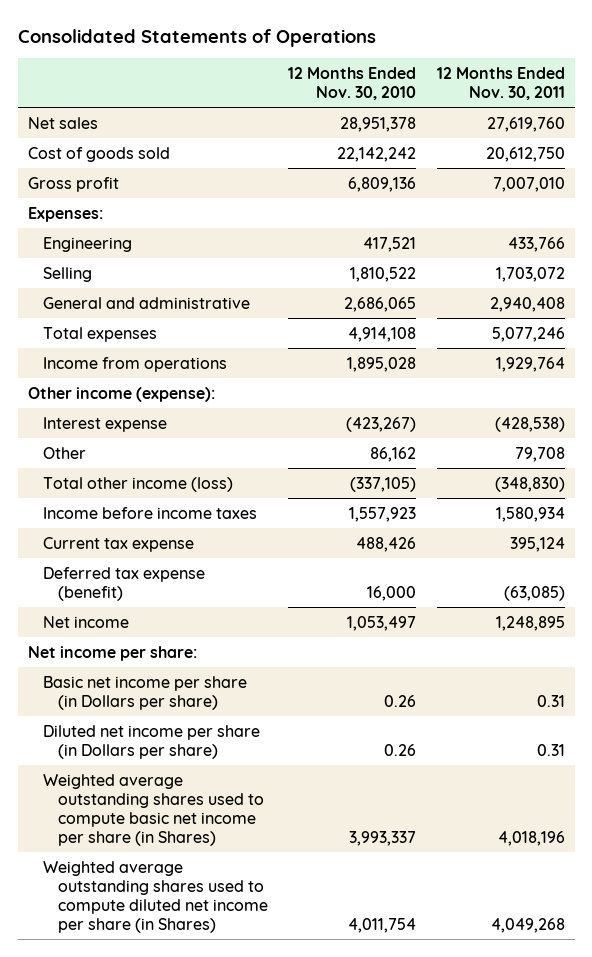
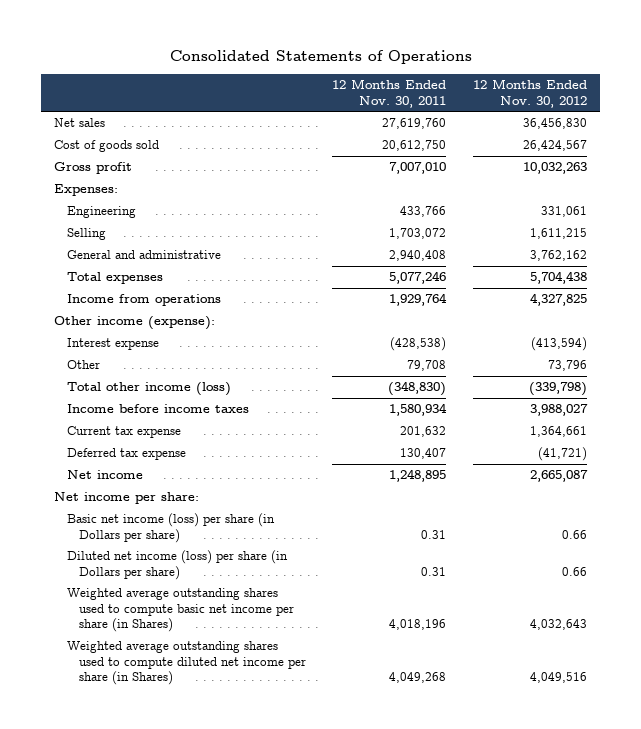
[288,66,417,101] 12 Months Ended Nov. 30, 2010 -> none
none -> [472,79,587,108] 12 Months Ended Nov. 30, 2012
[509,536,565,552] 395,124 -> [400,426,447,438] 201,632
[43,566,206,601] Deferred tax expense (benefit) -> [66,448,186,461] Deferred tax expense
[503,585,565,601] (63,085) -> [400,448,447,460] 130,407
[43,675,248,710] Basic net income per share (in Dollars per share) -> [66,513,275,543] Basic net income (loss) per share (in Dollars per share)
[43,724,261,759] Diluted net income per share (in Dollars per share) -> [66,550,288,580] Diluted net income (loss) per share (in Dollars per share)

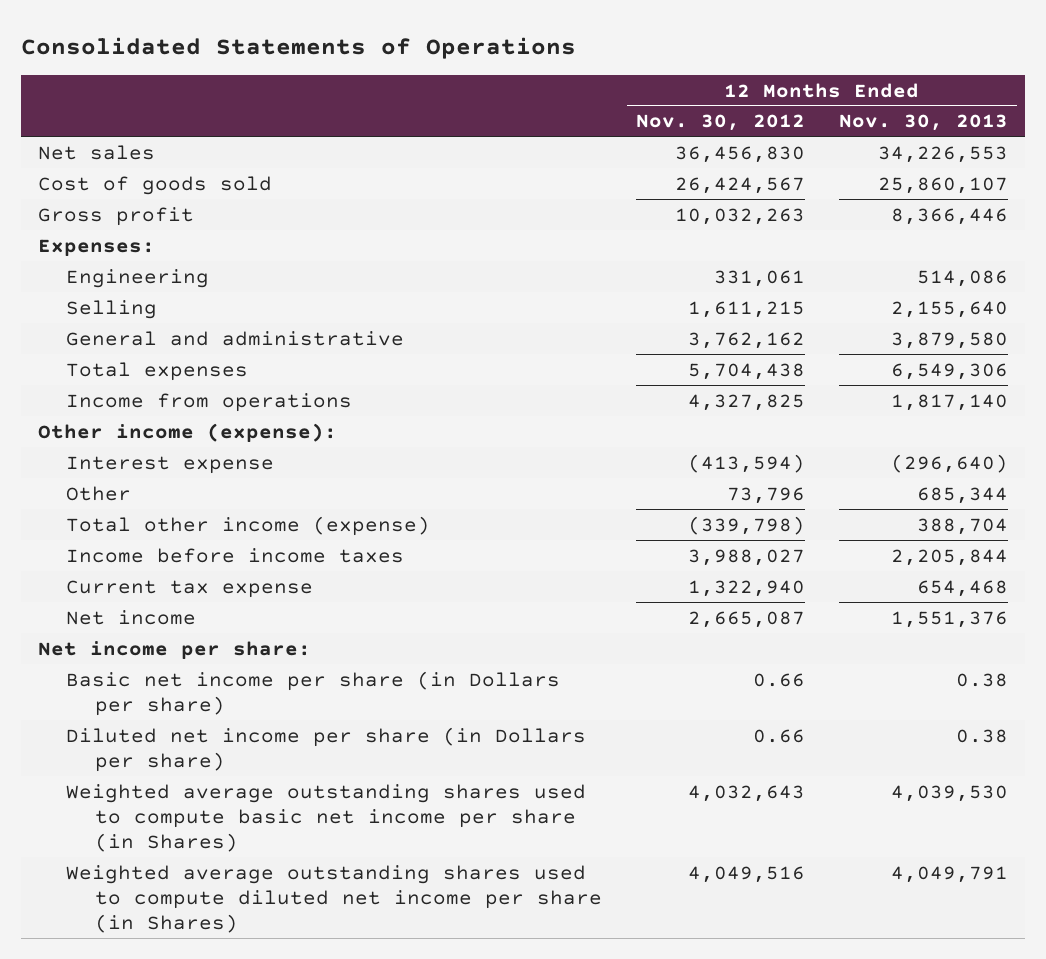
[332,79,447,108] 12 Months Ended Nov. 30, 2011 -> none
none -> [839,114,1009,132] Nov. 30, 2013
[66,382,231,397] Total other income (loss) -> [66,515,431,536] Total other income (expense)
[66,448,186,461] Deferred tax expense -> none
[529,426,587,438] 1,364,661 -> [688,579,806,597] 1,322,940
[66,513,275,543] Basic net income (loss) per share (in Dollars per share) -> [66,670,561,716] Basic net income per share (in Dollars per share)
[66,550,288,580] Diluted net income (loss) per share (in Dollars per share) -> [66,726,587,772] Diluted net income per share (in Dollars per share)

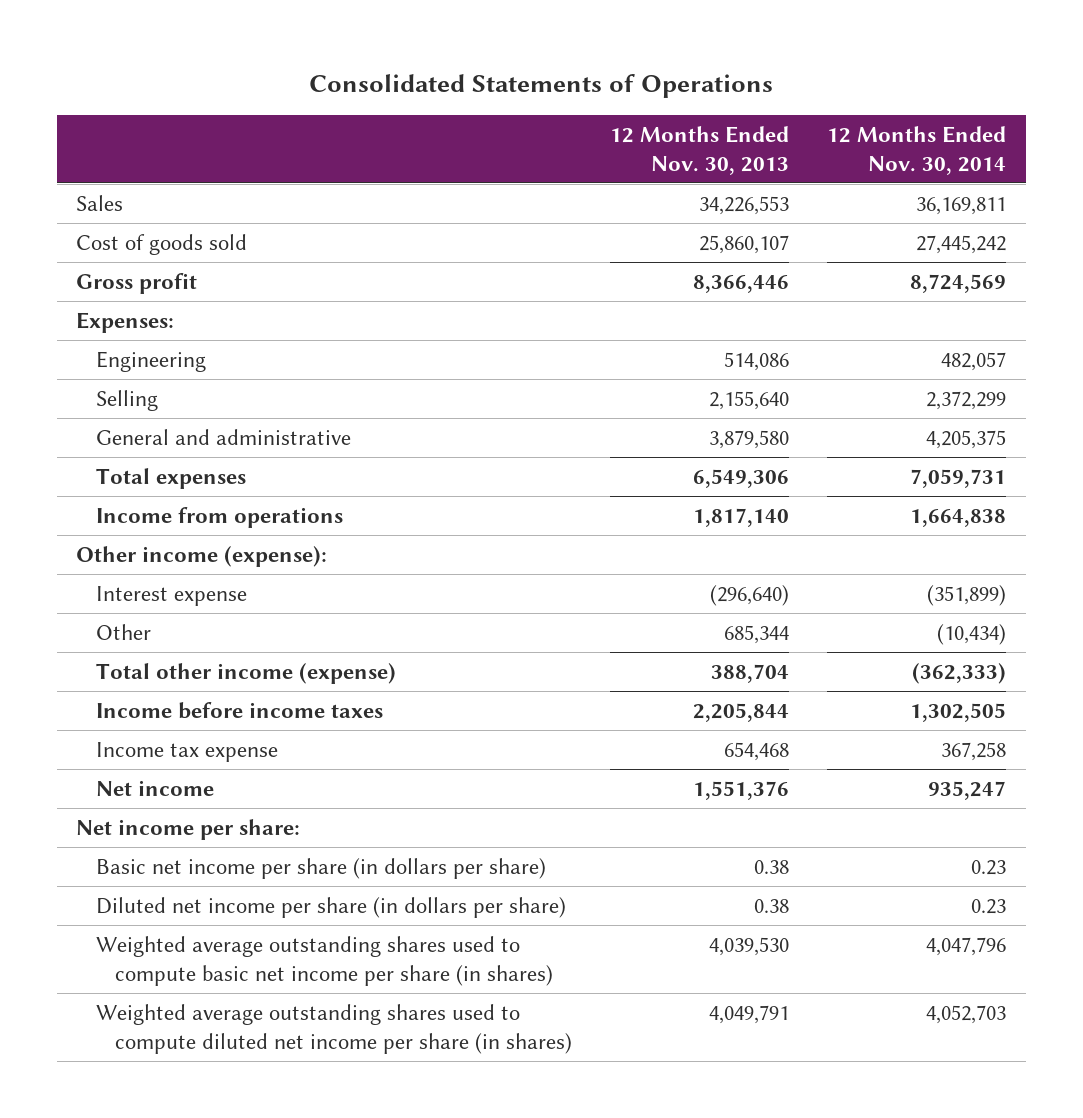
[636,114,806,132] Nov. 30, 2012 -> none
none -> [827,126,1007,175] 12 Months Ended Nov. 30, 2014
[38,144,156,160] Net sales -> [76,195,124,212] Sales
[66,579,314,598] Current tax expense -> [95,742,278,763] Income tax expense
[66,670,561,716] Basic net income per share (in Dollars per share) -> [95,858,546,880] Basic net income per share (in dollars per share)
[66,726,587,772] Diluted net income per share (in Dollars per share) -> [95,897,566,919] Diluted net income per share (in dollars per share)
[66,783,587,853] Weighted average outstanding shares used to compute basic net income per share (in Shares) -> [95,936,553,986] Weighted average outstanding shares used to compute basic net income per share (in shares)
[66,864,602,934] Weighted average outstanding shares used to compute diluted net income per share (in Shares) -> [95,1004,572,1054] Weighted average outstanding shares used to compute diluted net income per share (in shares)

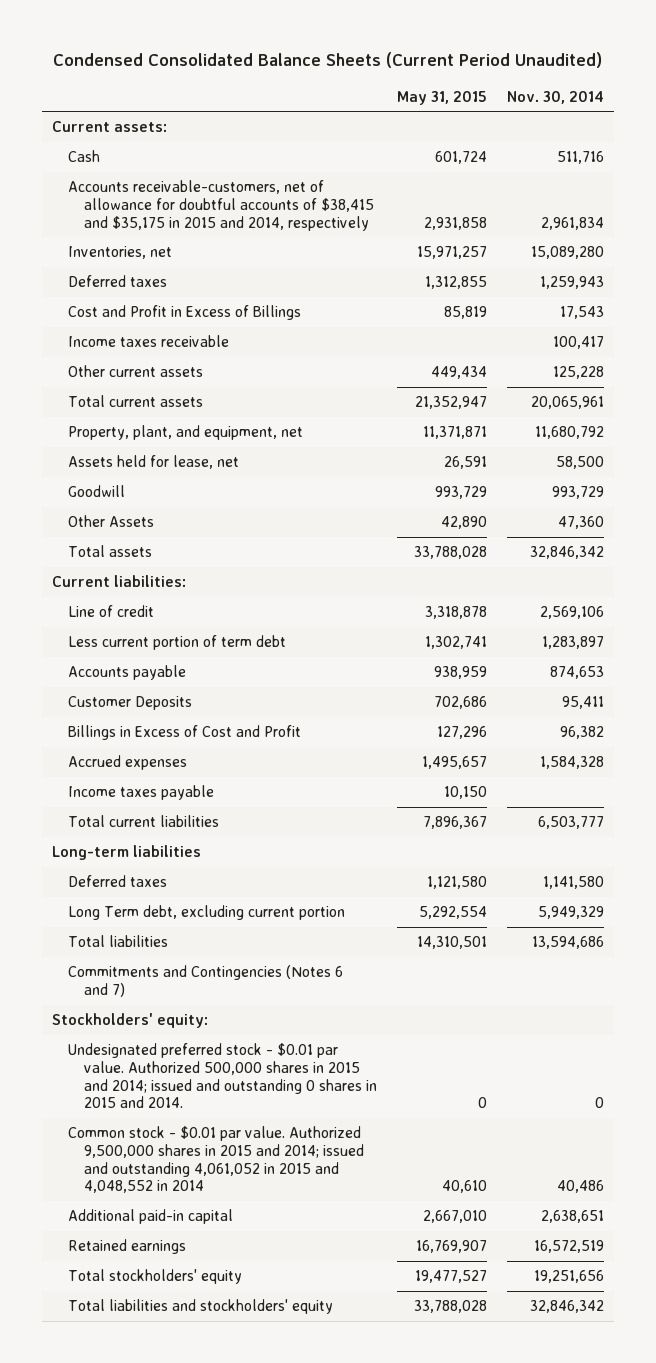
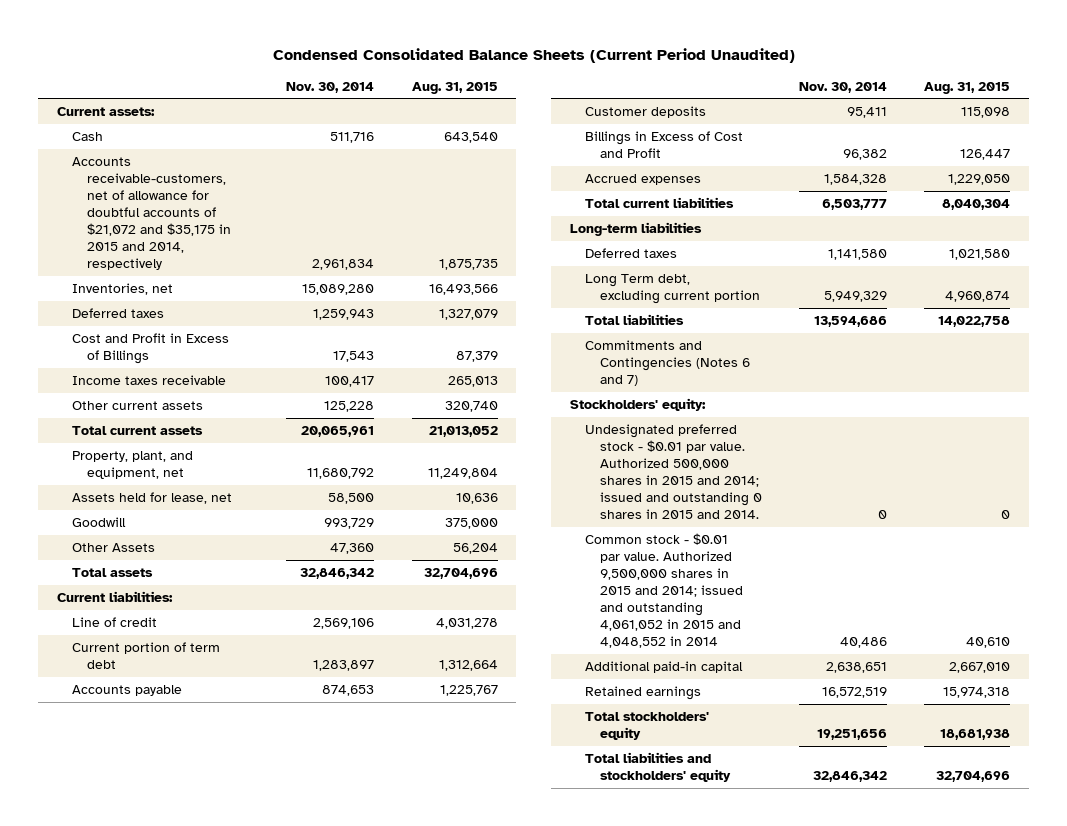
[396,90,487,105] May 31, 2015 -> none
none -> [411,81,498,94] Aug. 31, 2015
[68,180,374,231] Accounts receivable-customers, net of allowance for doubtful accounts of $38,415 and $35,175 in 2015 and 2014, respectively -> [71,157,232,271] Accounts receivable-customers, net of allowance for doubtful accounts of $21,072 and $35,175 in 2015 and 2014, respectively
[68,635,287,651] Less current portion of term debt -> [71,642,220,670] Current portion of term debt
[68,696,193,711] Customer Deposits -> [584,106,706,119] Customer deposits
[68,785,215,801] Income taxes payable -> none

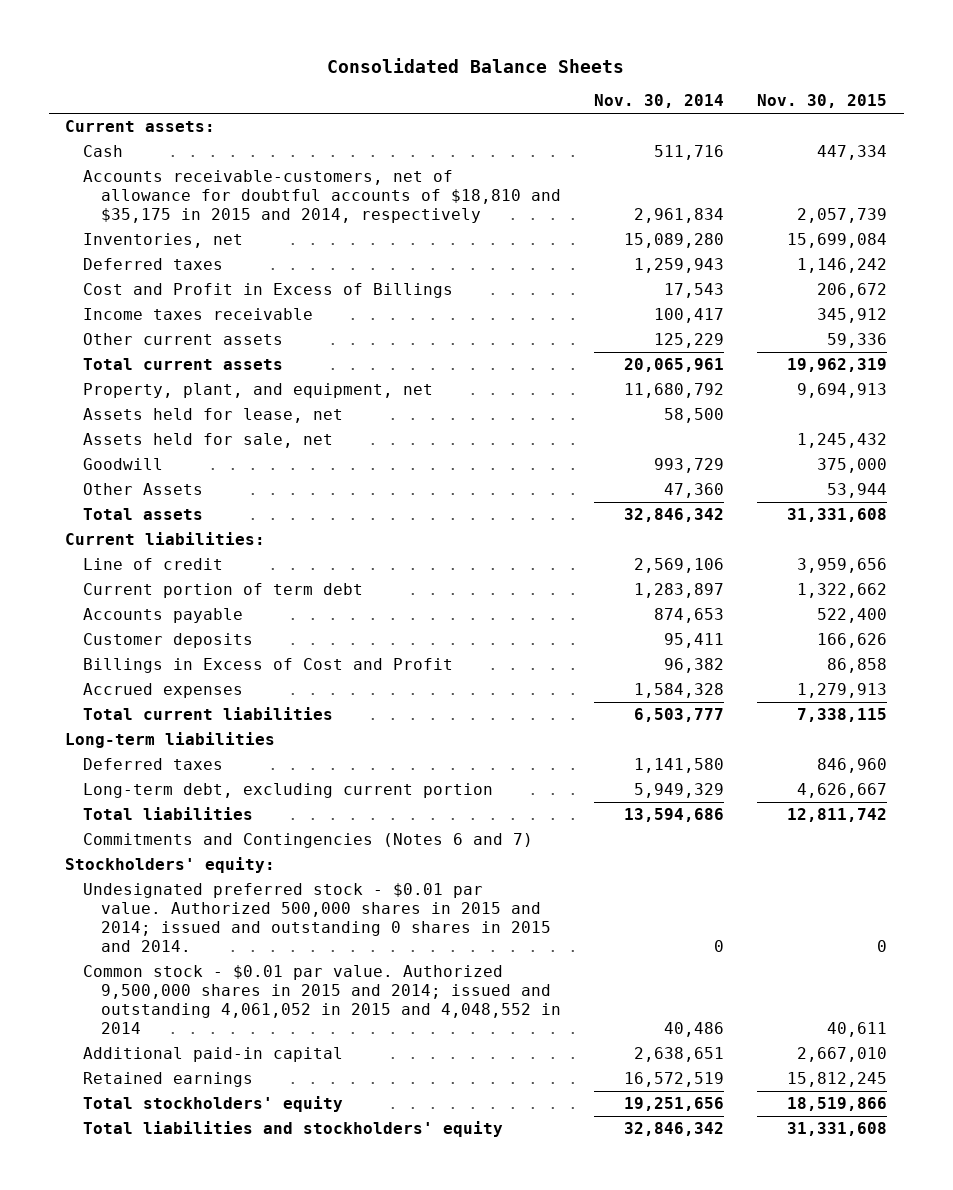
[272,47,795,63] Condensed Consolidated Balance Sheets (Current Period Unaudited) -> [327,57,625,73] Consolidated Balance Sheets
[411,81,498,94] Aug. 31, 2015 -> none
none -> [757,94,888,109] Nov. 30, 2015
[71,157,232,271] Accounts receivable-customers, net of allowance for doubtful accounts of $21,072 and $35,175 in 2015 and 2014, respectively -> [83,170,562,224] Accounts receivable-customers, net of allowance for doubtful accounts of $18,810 and $35,175 in 2015 and 2014, respectively
[324,401,375,413] 125,228 -> [654,333,725,349] 125,229
none -> [83,433,334,449] Assets held for sale, net
[584,274,760,305] Long Term debt, excluding current portion -> [83,783,494,799] Long-term debt, excluding current portion

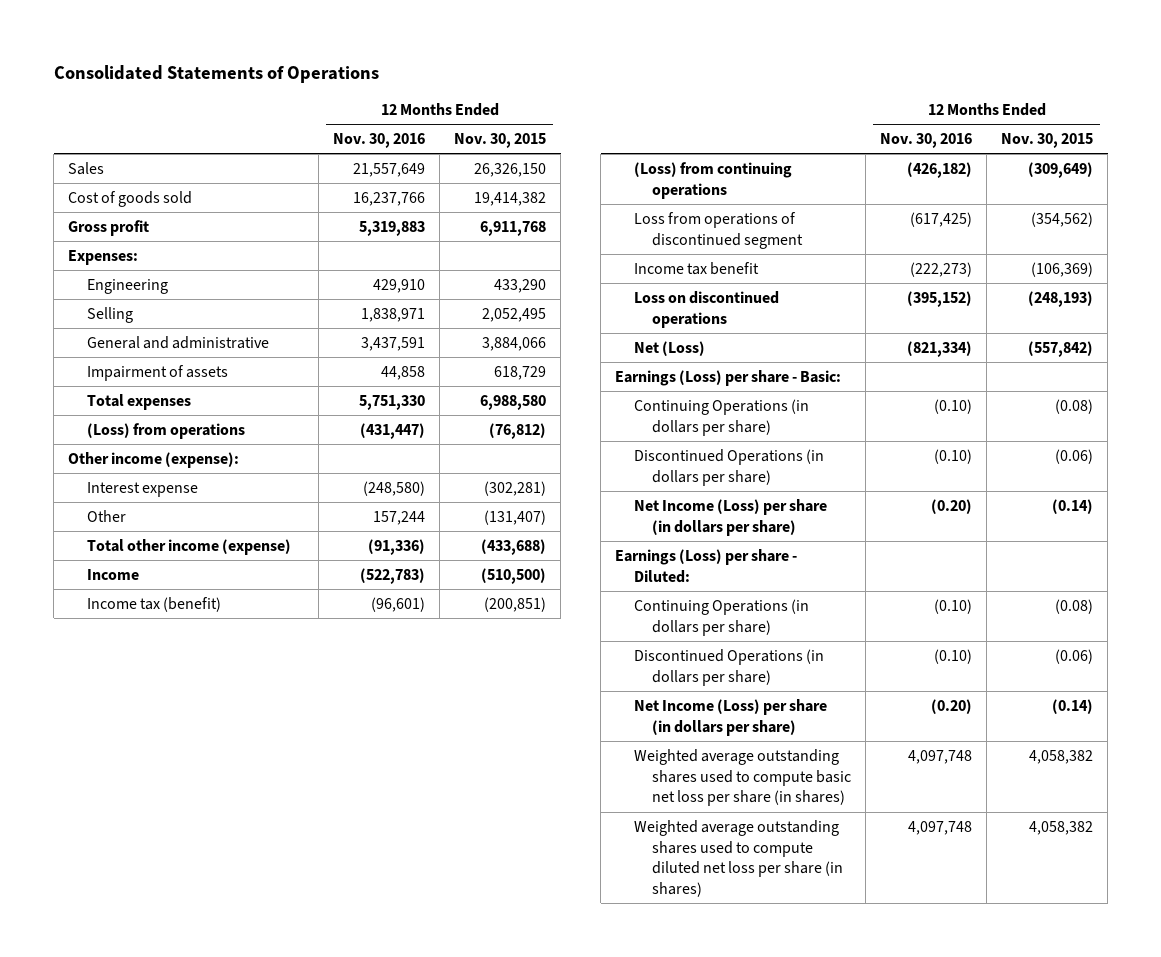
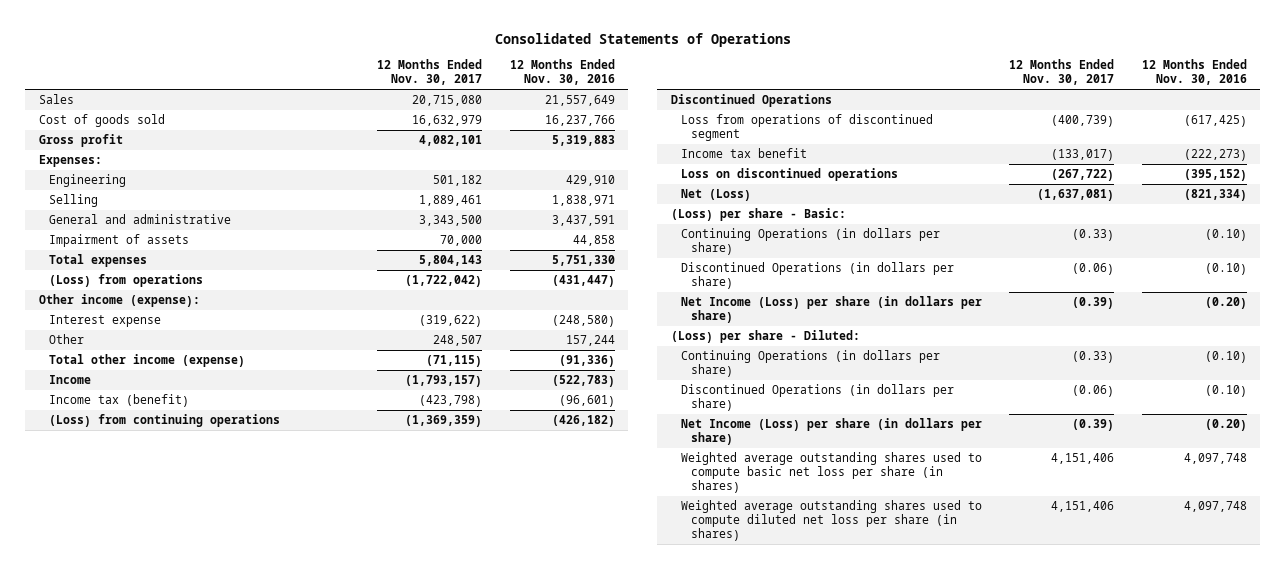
[454,132,547,148] Nov. 30, 2015 -> none
none -> [377,59,483,86] 12 Months Ended Nov. 30, 2017
none -> [671,94,833,108] Discontinued Operations
[615,369,842,386] Earnings (Loss) per share - Basic: -> [671,208,847,222] (Loss) per share - Basic:
[615,548,798,583] Earnings (Loss) per share - Diluted: -> [671,330,861,344] (Loss) per share - Diluted:

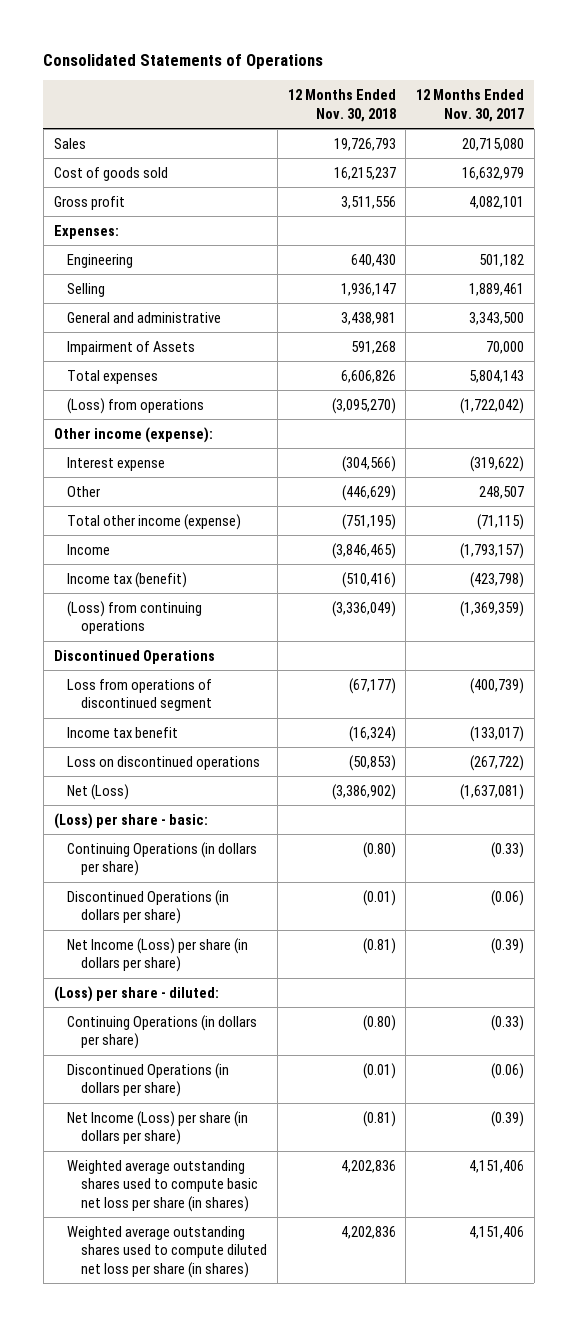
[509,59,615,86] 12 Months Ended Nov. 30, 2016 -> none
none -> [287,89,396,122] 12 Months Ended Nov. 30, 2018
[49,234,190,248] Impairment of assets -> [67,340,196,355] Impairment of Assets
[671,208,847,222] (Loss) per share - Basic: -> [53,812,208,829] (Loss) per share - basic:
[671,330,861,344] (Loss) per share - Diluted: -> [53,985,219,1002] (Loss) per share - diluted:

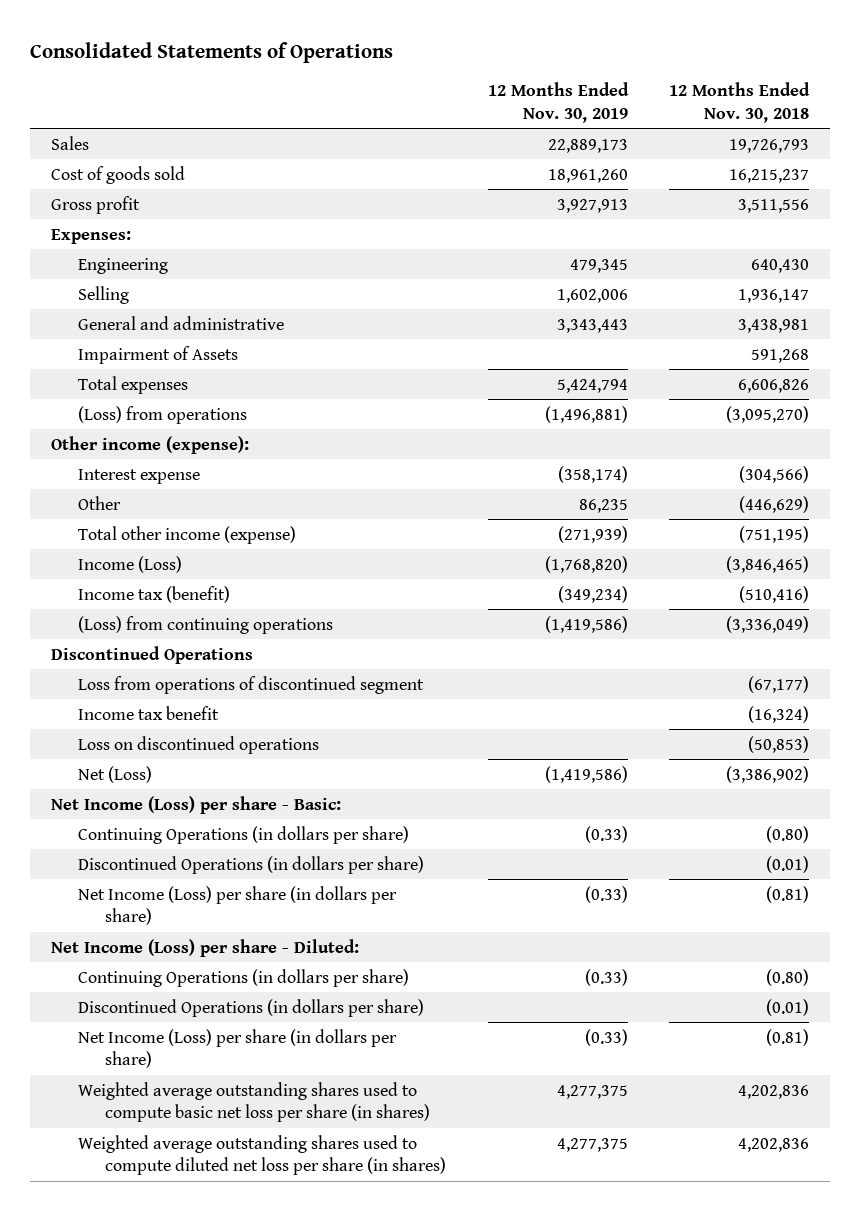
[416,89,525,122] 12 Months Ended Nov. 30, 2017 -> none
none -> [487,81,629,123] 12 Months Ended Nov. 30, 2019
[67,543,111,555] Income -> [78,555,183,573] Income (Loss)
[53,812,208,829] (Loss) per share - basic: -> [51,795,342,814] Net Income (Loss) per share - Basic:
[53,985,219,1002] (Loss) per share - diluted: -> [51,938,360,957] Net Income (Loss) per share - Diluted:

